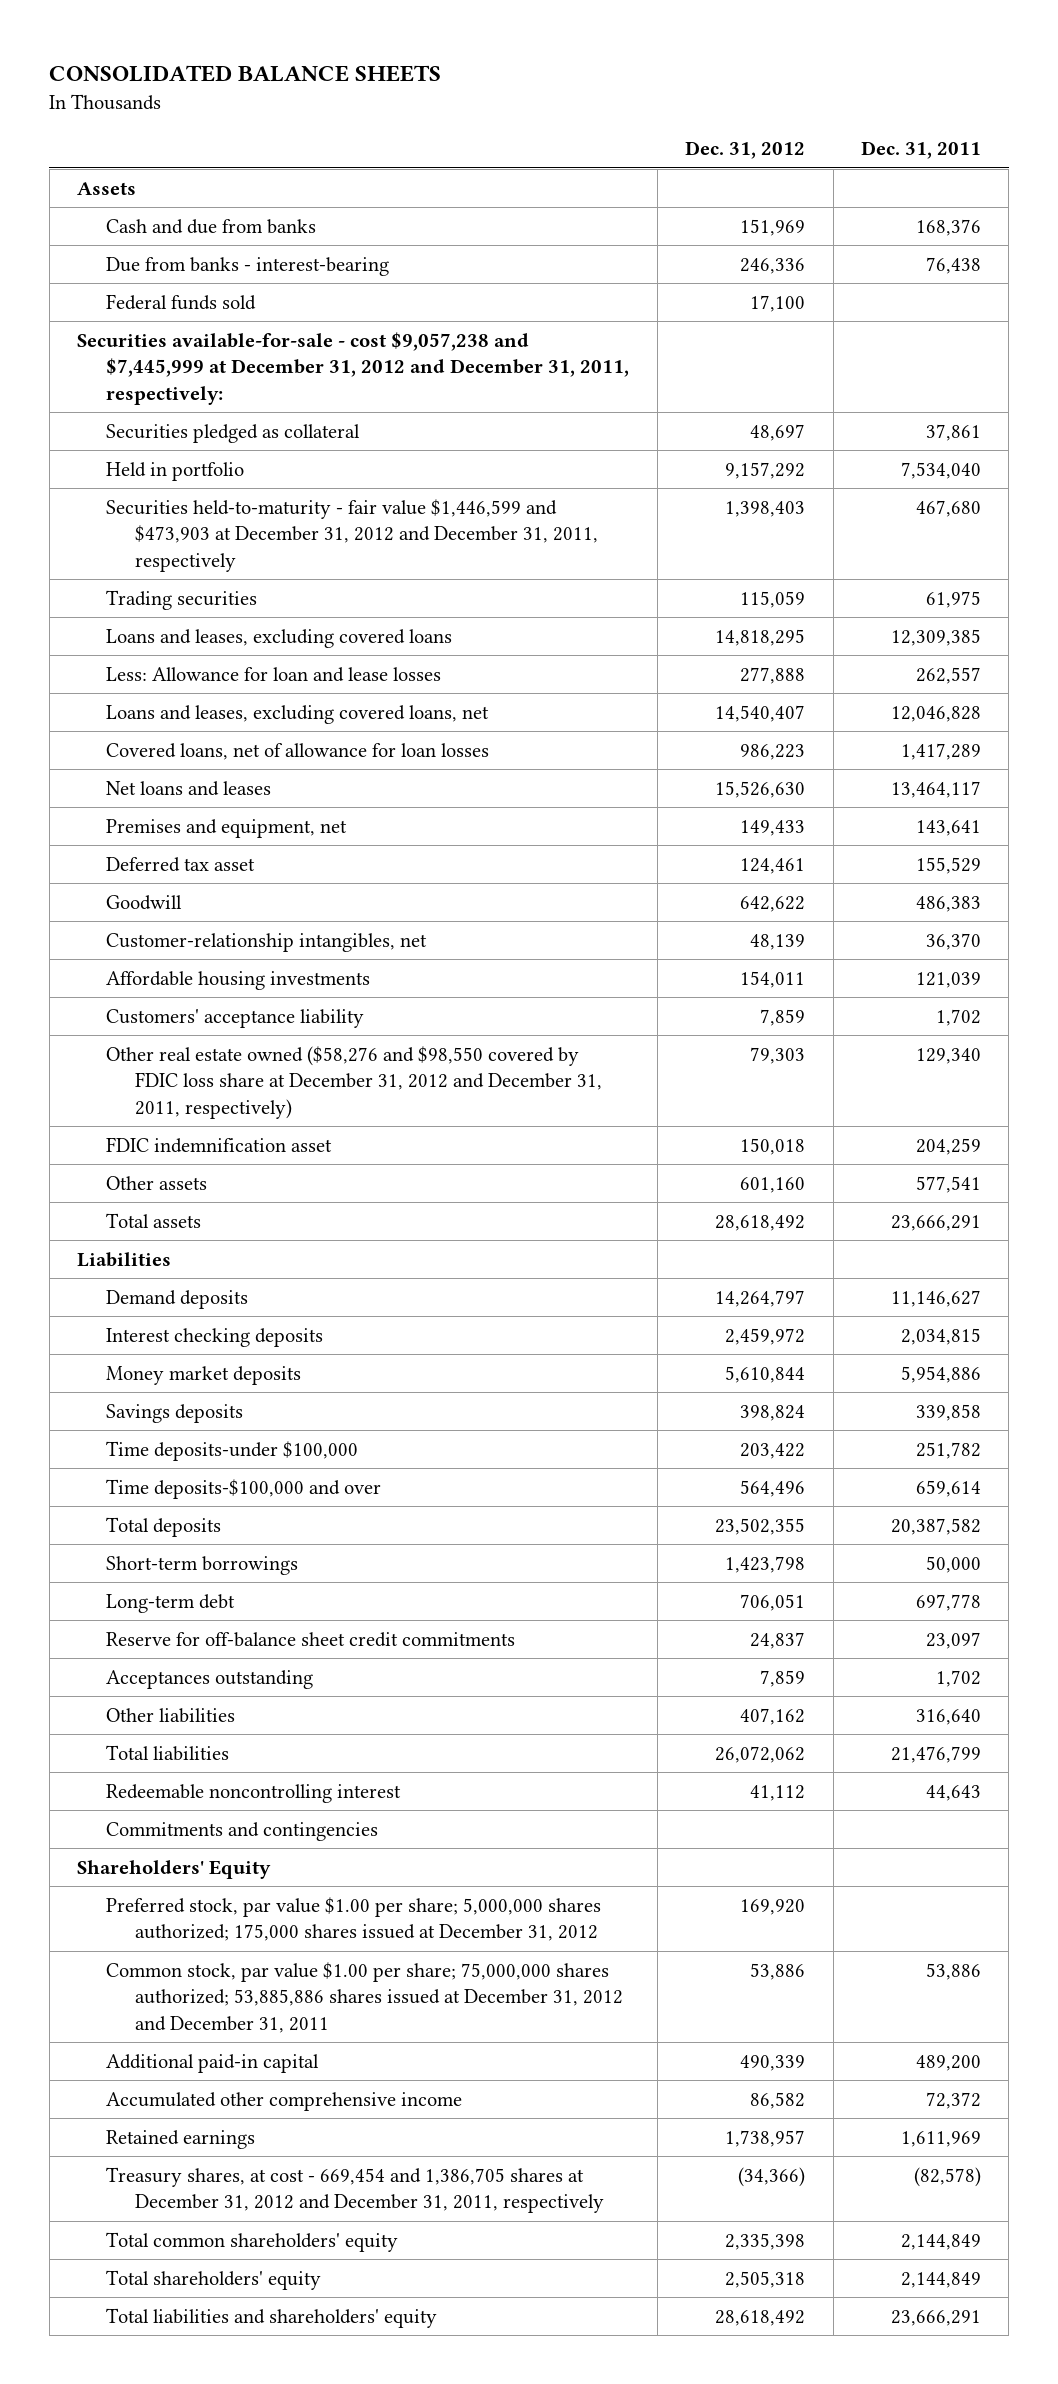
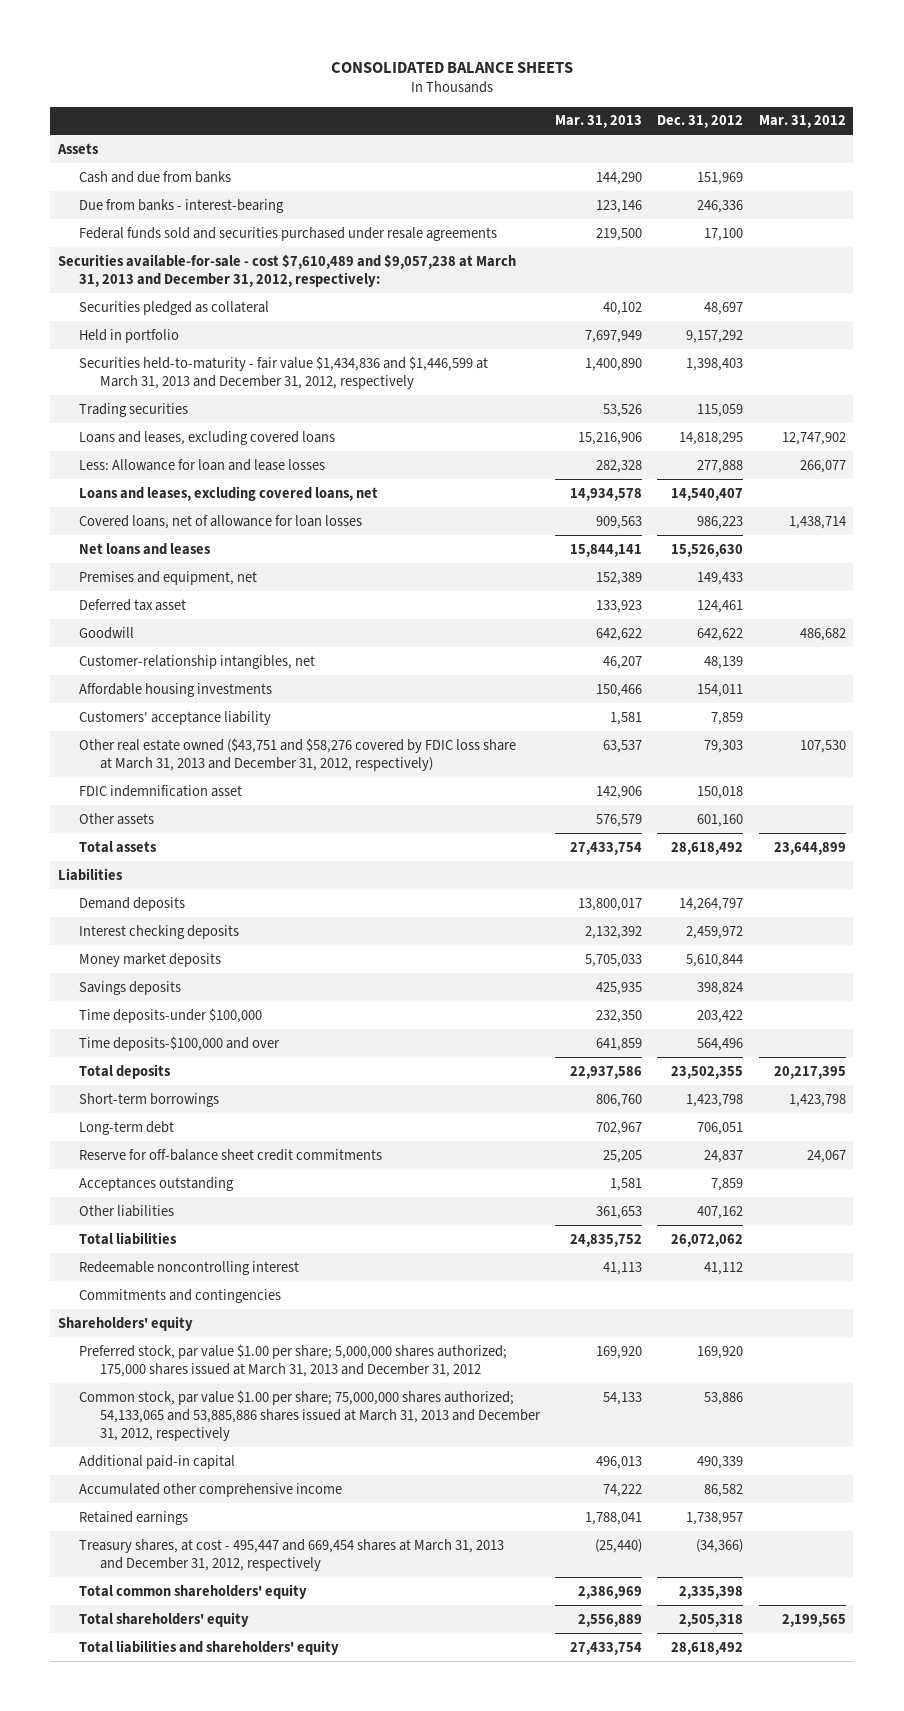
[861,141,982,160] Dec. 31, 2011 -> none
none -> [555,115,643,129] Mar. 31, 2013
none -> [758,115,846,129] Mar. 31, 2012
[106,293,257,310] Federal funds sold -> [79,226,498,241] Federal funds sold and securities purchased under resale agreements
[77,331,630,405] Securities available-for-sale - cost $9,057,238 and $7,445,999 at December 31, 2012 and December 31, 2011, respectively: -> [58,253,517,287] Securities available-for-sale - cost $7,610,489 and $9,057,238 at March 31, 2013 and December 31, 2012, respectively:
[106,498,598,572] Securities held-to-maturity - fair value $1,446,599 and $473,903 at December 31, 2012 and December 31, 2011, respectively -> [79,355,489,389] Securities held-to-maturity - fair value $1,434,836 and $1,446,599 at March 31, 2013 and December 31, 2012, respectively
[106,1045,602,1119] Other real estate owned ($58,276 and $98,550 covered by FDIC loss share at December 31, 2012 and December 31, 2011, respectively) -> [79,737,517,771] Other real estate owned ($43,751 and $58,276 covered by FDIC loss share at March 31, 2013 and December 31, 2012, respectively)
[77,1859,272,1879] Shareholders' Equity -> [58,1315,194,1331] Shareholders' equity
[106,1896,602,1942] Preferred stock, par value $1.00 per share; 5,000,000 shares authorized; 175,000 shares issued at December 31, 2012 -> [79,1343,508,1377] Preferred stock, par value $1.00 per share; 5,000,000 shares authorized; 175,000 shares issued at March 31, 2013 and December 31, 2012
[106,1961,623,2033] Common stock, par value $1.00 per share; 75,000,000 shares authorized; 53,885,886 shares issued at December 31, 2012 and December 31, 2011 -> [79,1389,542,1441] Common stock, par value $1.00 per share; 75,000,000 shares authorized; 54,133,065 and 53,885,886 shares issued at March 31, 2013 and December 31, 2012, respectively
[106,2166,604,2214] Treasury shares, at cost - 669,454 and 1,386,705 shares at December 31, 2012 and December 31, 2011, respectively -> [79,1538,505,1571] Treasury shares, at cost - 495,447 and 669,454 shares at March 31, 2013 and December 31, 2012, respectively

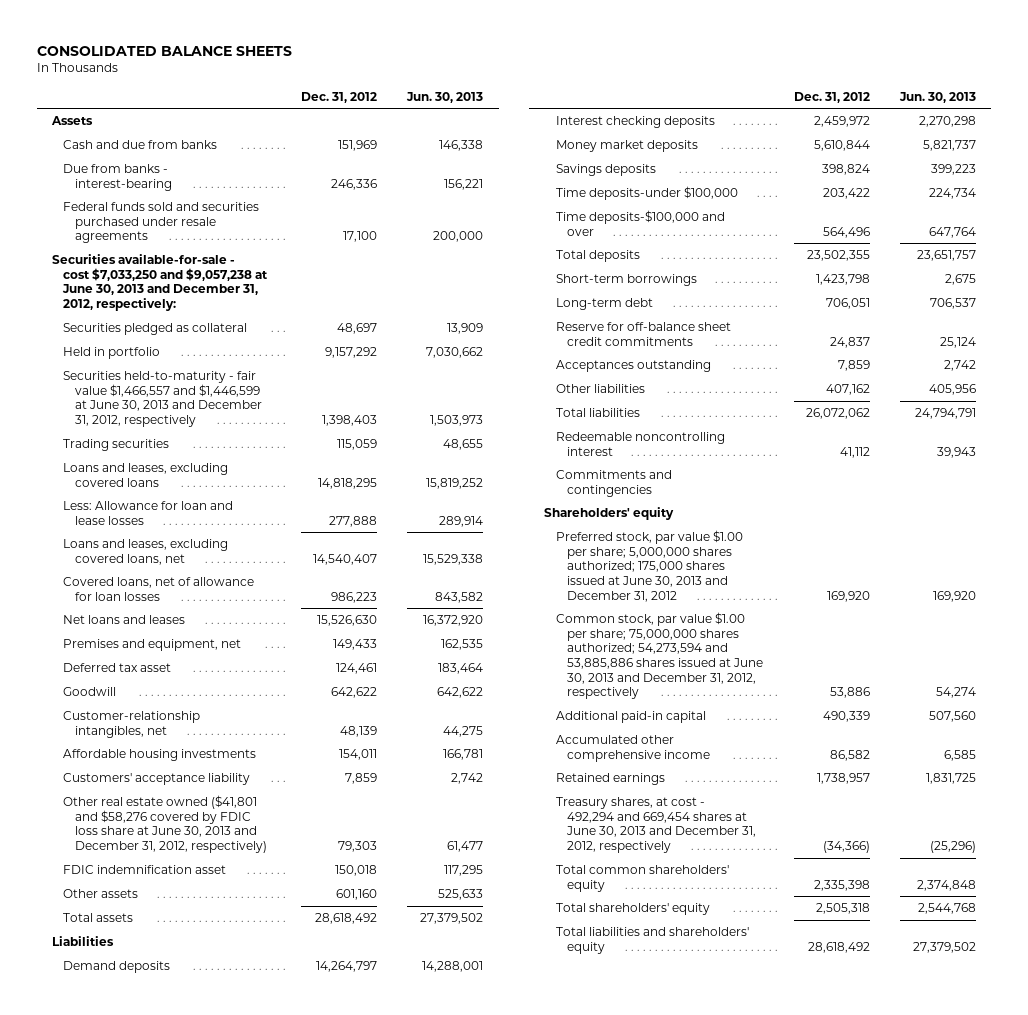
[555,115,643,129] Mar. 31, 2013 -> none
[758,115,846,129] Mar. 31, 2012 -> none
none -> [406,91,484,103] Jun. 30, 2013
[58,253,517,287] Securities available-for-sale - cost $7,610,489 and $9,057,238 at March 31, 2013 and December 31, 2012, respectively: -> [51,254,269,312] Securities available-for-sale - cost $7,033,250 and $9,057,238 at June 30, 2013 and December 31, 2012, respectively:
[79,355,489,389] Securities held-to-maturity - fair value $1,434,836 and $1,446,599 at March 31, 2013 and December 31, 2012, respectively -> [63,371,262,428] Securities held-to-maturity - fair value $1,466,557 and $1,446,599 at June 30, 2013 and December 31, 2012, respectively
[79,737,517,771] Other real estate owned ($43,751 and $58,276 covered by FDIC loss share at March 31, 2013 and December 31, 2012, respectively) -> [63,795,267,854] Other real estate owned ($41,801 and $58,276 covered by FDIC loss share at June 30, 2013 and December 31, 2012, respectively)
[79,1343,508,1377] Preferred stock, par value $1.00 per share; 5,000,000 shares authorized; 175,000 shares issued at March 31, 2013 and December 31, 2012 -> [555,530,743,602] Preferred stock, par value $1.00 per share; 5,000,000 shares authorized; 175,000 shares issued at June 30, 2013 and December 31, 2012
[79,1389,542,1441] Common stock, par value $1.00 per share; 75,000,000 shares authorized; 54,133,065 and 53,885,886 shares issued at March 31, 2013 and December 31, 2012, respectively -> [555,612,764,700] Common stock, par value $1.00 per share; 75,000,000 shares authorized; 54,273,594 and 53,885,886 shares issued at June 30, 2013 and December 31, 2012, respectively
[79,1538,505,1571] Treasury shares, at cost - 495,447 and 669,454 shares at March 31, 2013 and December 31, 2012, respectively -> [555,797,757,854] Treasury shares, at cost - 492,294 and 669,454 shares at June 30, 2013 and December 31, 2012, respectively

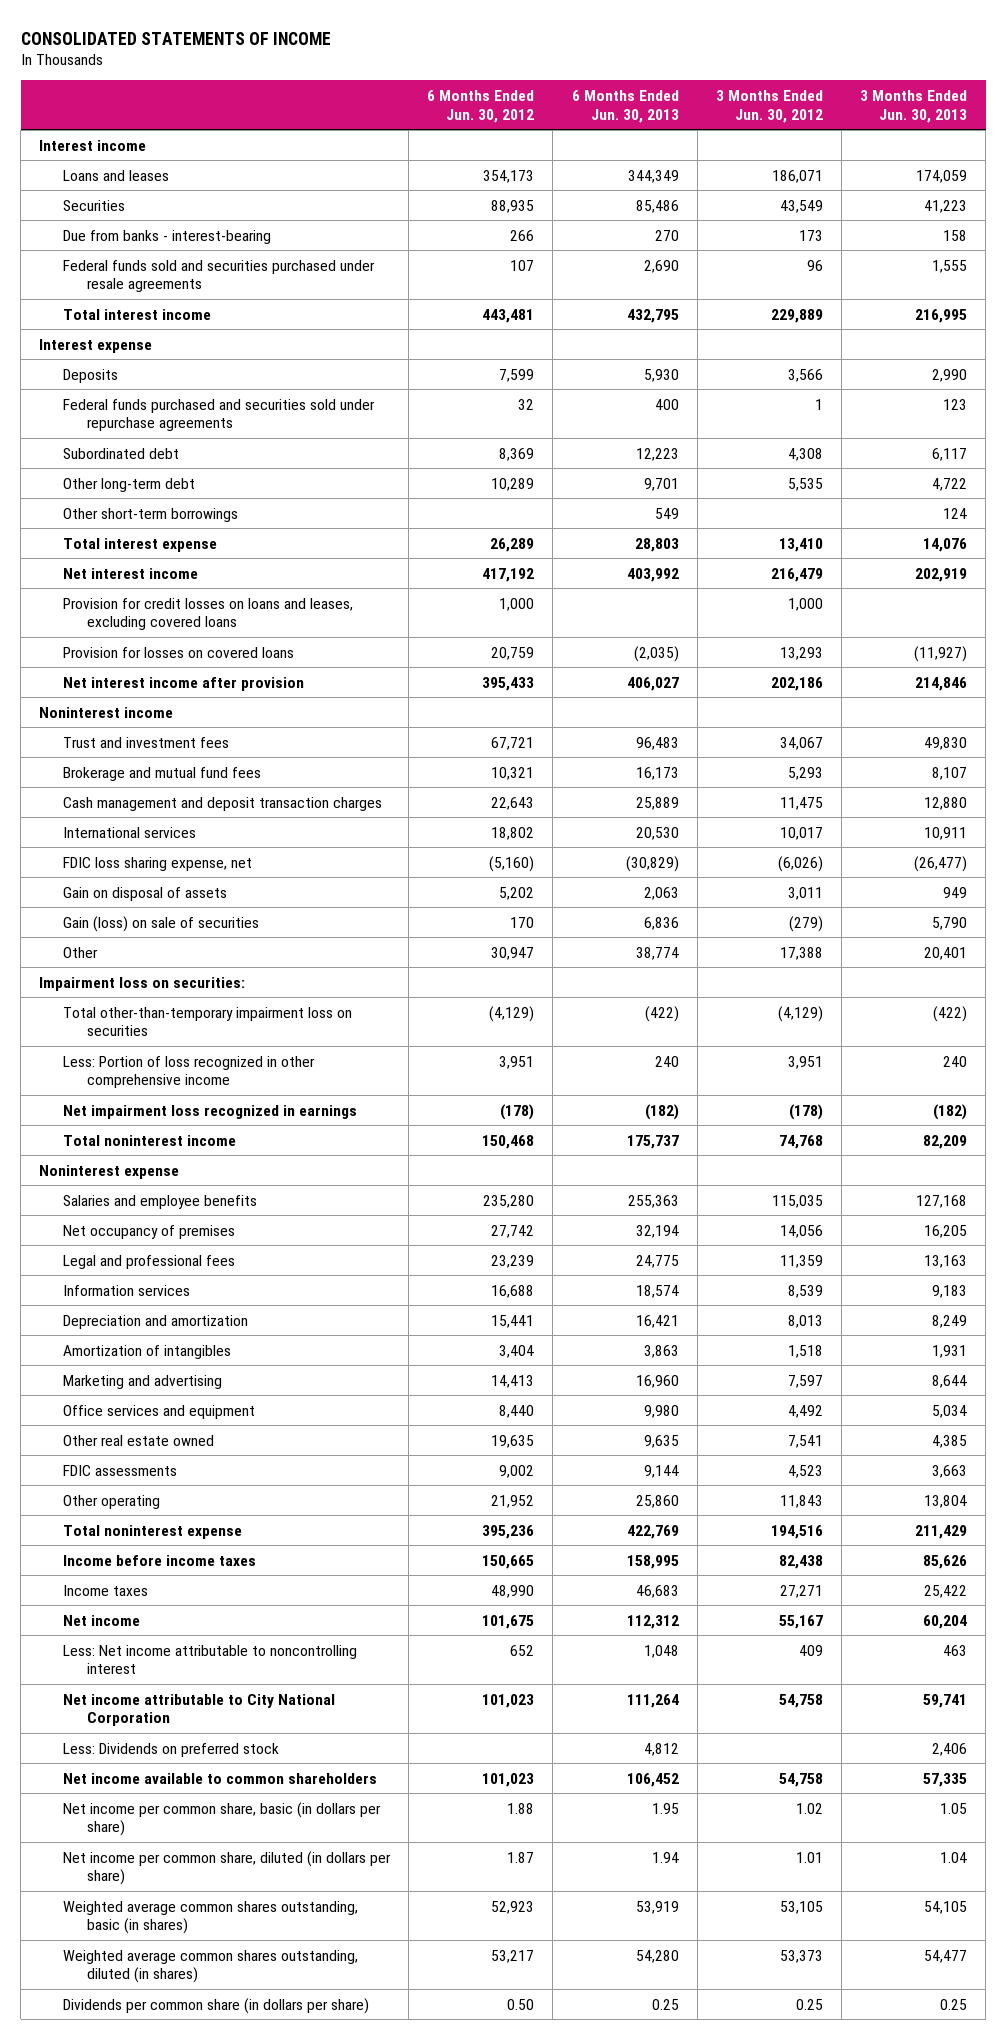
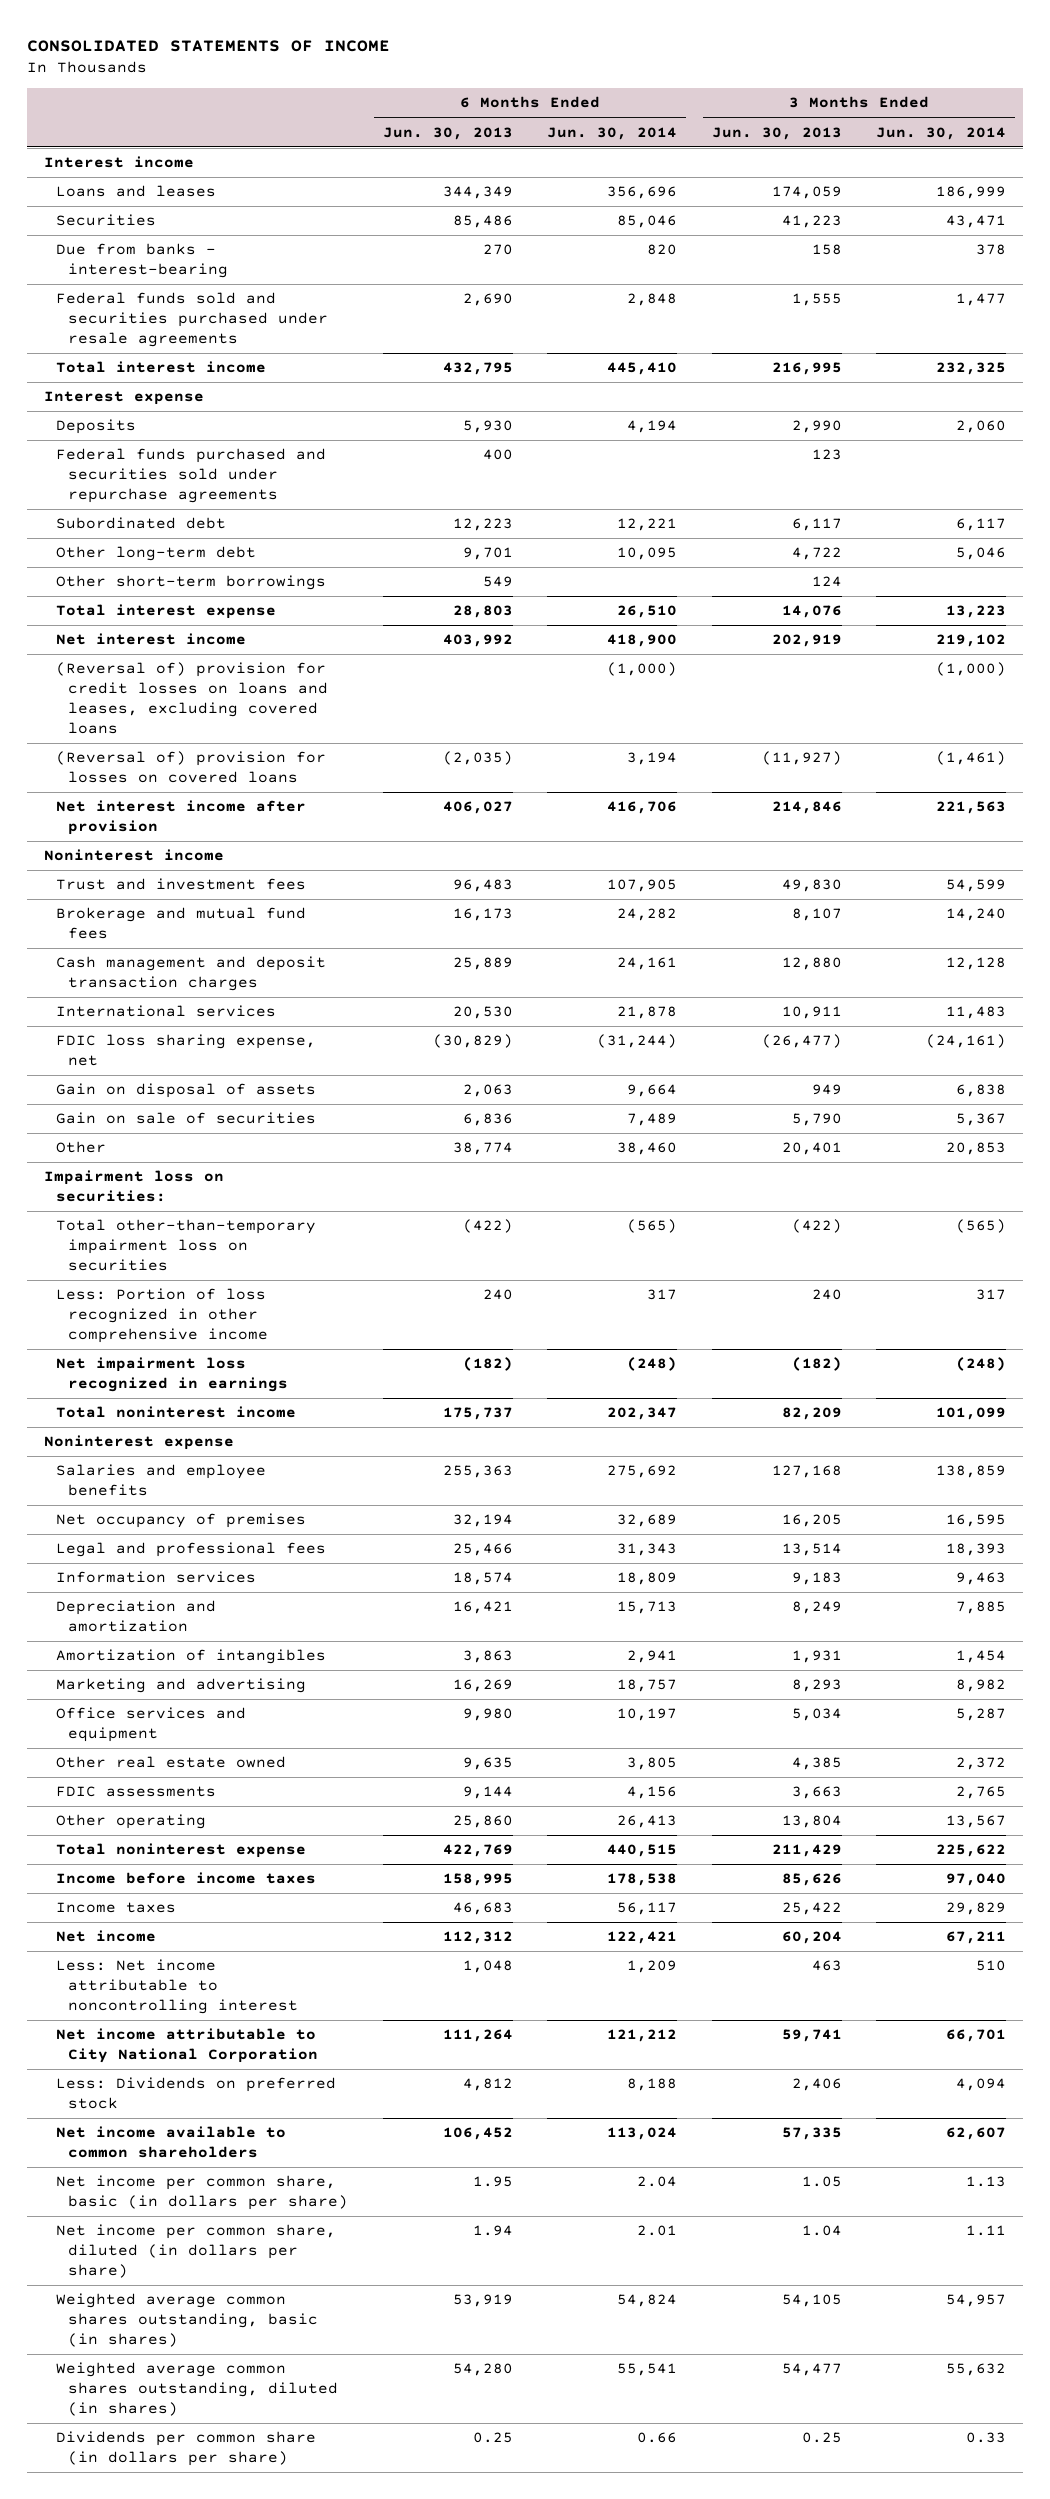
[427,90,535,123] 6 Months Ended Jun. 30, 2012 -> none
[715,90,823,123] 3 Months Ended Jun. 30, 2012 -> none
none -> [547,126,678,140] Jun. 30, 2014
none -> [876,126,1007,140] Jun. 30, 2014
[63,597,354,631] Provision for credit losses on loans and leases, excluding covered loans -> [56,662,329,734] (Reversal of) provision for credit losses on loans and leases, excluding covered loans
[63,646,295,658] Provision for losses on covered loans -> [56,751,327,784] (Reversal of) provision for losses on covered loans
[63,915,260,932] Gain (loss) on sale of securities -> [56,1112,317,1125] Gain on sale of securities
[635,1254,679,1268] 24,775 -> [452,1543,513,1557] 25,466
[924,1254,968,1268] 13,163 -> [781,1543,842,1557] 13,514
[635,1374,679,1388] 16,960 -> [452,1679,513,1693] 16,269
[932,1374,968,1388] 8,644 -> [791,1679,842,1693] 8,293

